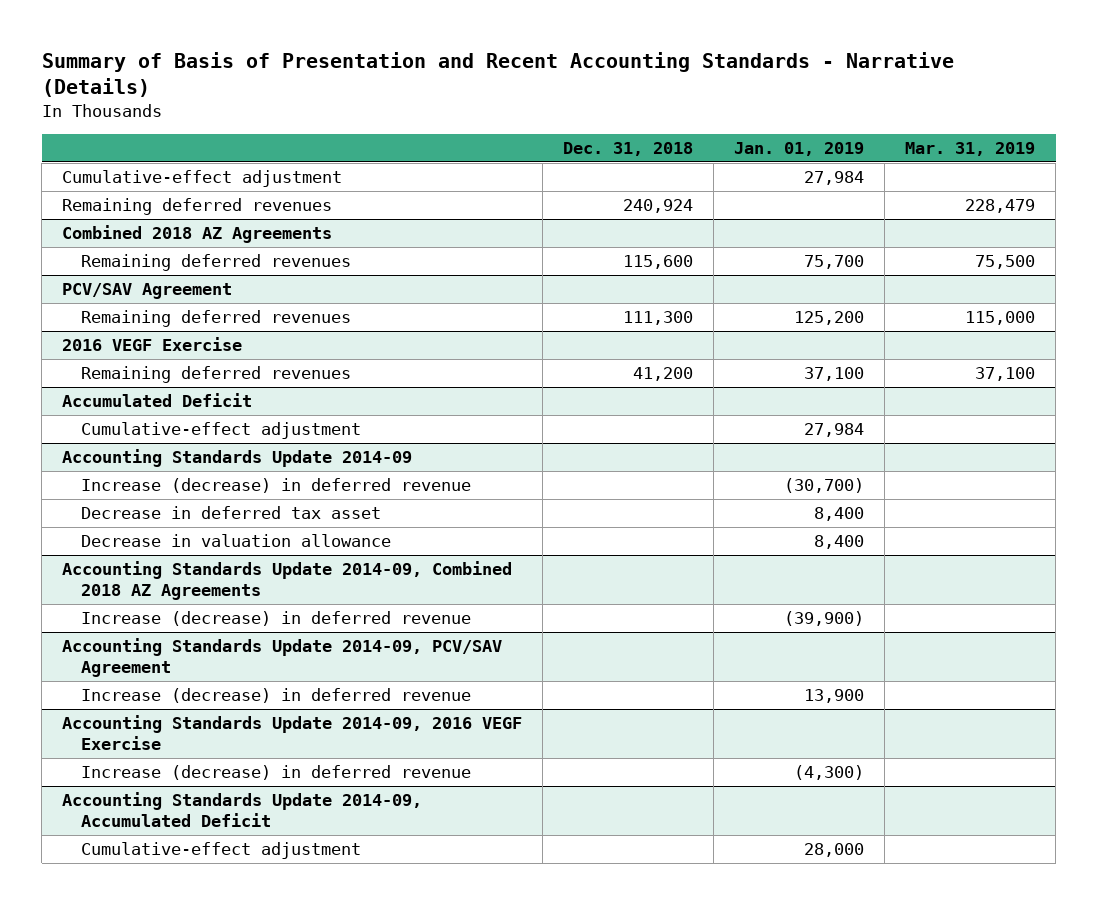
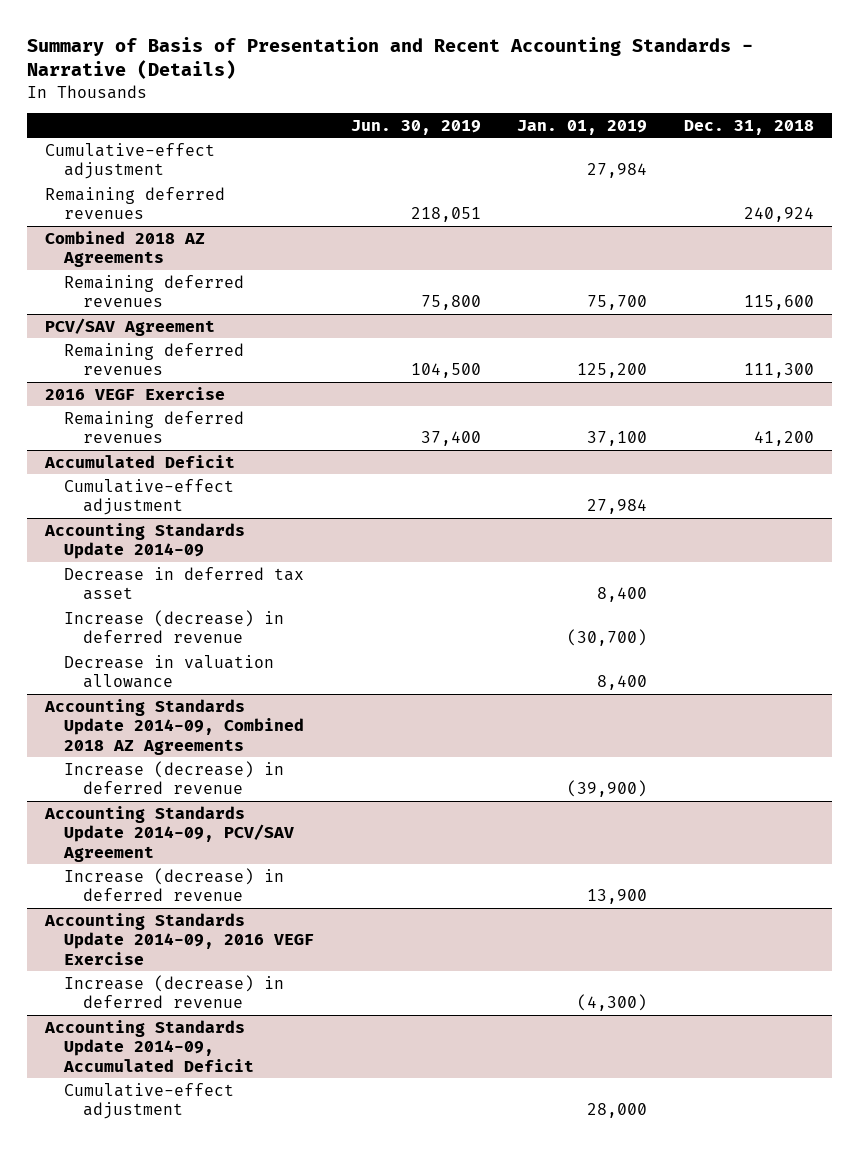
[905,142,1036,157] Mar. 31, 2019 -> none
none -> [350,119,481,135] Jun. 30, 2019
[80,478,471,494] Increase (decrease) in deferred revenue -> [64,609,285,644] Increase (decrease) in deferred revenue

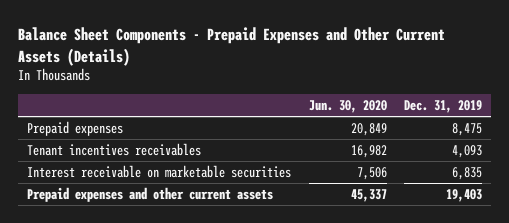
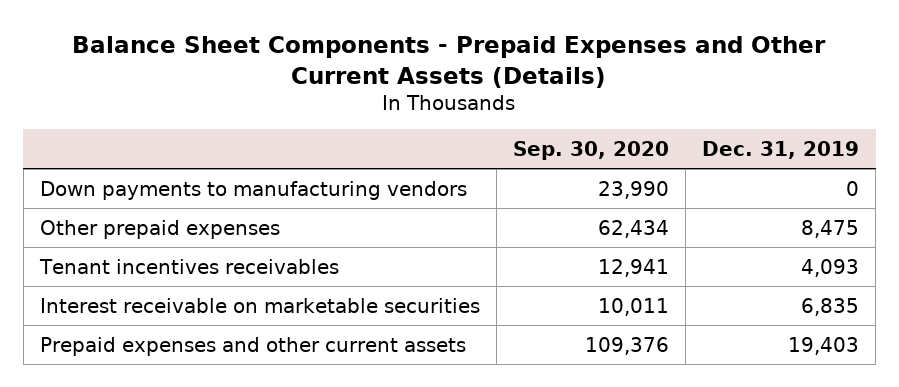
[308,100,387,114] Jun. 30, 2020 -> none
none -> [512,140,669,160] Sep. 30, 2020
none -> [39,180,467,200] Down payments to manufacturing vendors
[27,120,124,136] Prepaid expenses -> [39,219,280,239] Other prepaid expenses

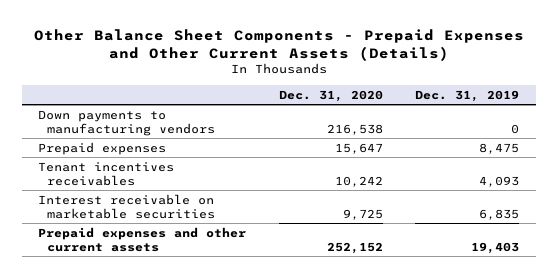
[72,36,827,88] Balance Sheet Components - Prepaid Expenses and Other Current Assets (Details) -> [33,28,524,61] Other Balance Sheet Components - Prepaid Expenses and Other Current Assets (Details)
[512,140,669,160] Sep. 30, 2020 -> none
none -> [278,89,383,102] Dec. 31, 2020
[39,219,280,239] Other prepaid expenses -> [38,141,167,155] Prepaid expenses

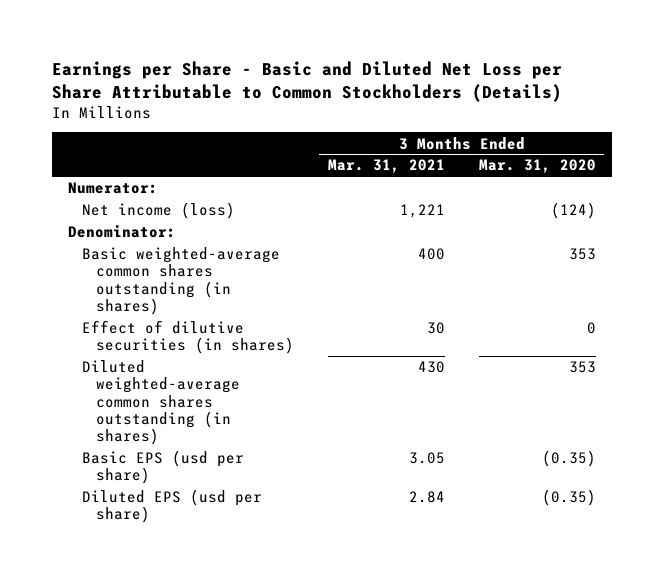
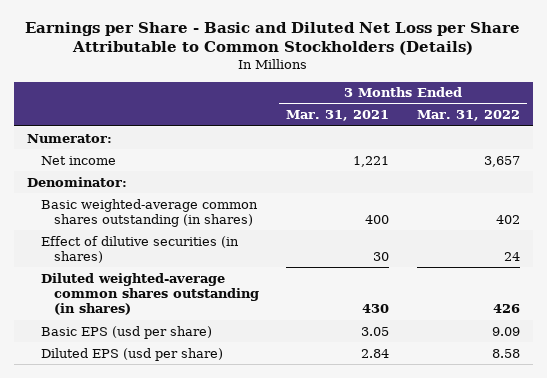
[478,159,596,174] Mar. 31, 2020 -> none
none -> [416,110,520,122] Mar. 31, 2022
[82,202,236,220] Net income (loss) -> [40,155,116,165] Net income

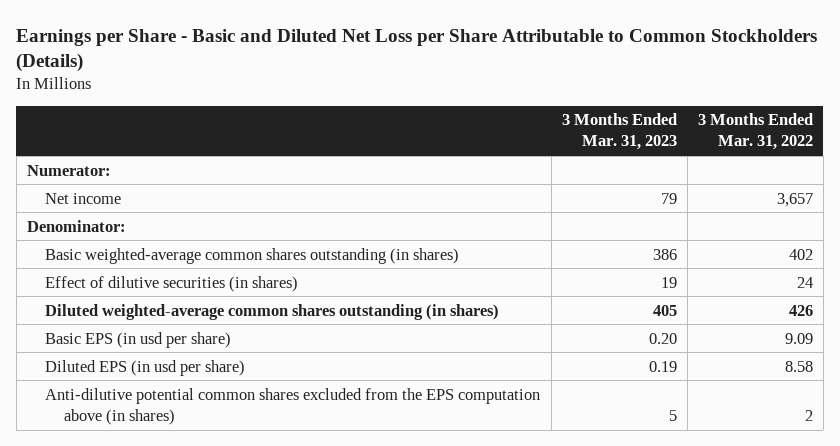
[286,110,390,122] Mar. 31, 2021 -> none
none -> [561,113,677,151] 3 Months Ended Mar. 31, 2023
[40,325,212,339] Basic EPS (usd per share) -> [45,331,232,348] Basic EPS (in usd per share)
[40,347,223,361] Diluted EPS (usd per share) -> [45,359,246,376] Diluted EPS (in usd per share)
none -> [45,387,541,425] Anti-dilutive potential common shares excluded from the EPS computation above (in shares)

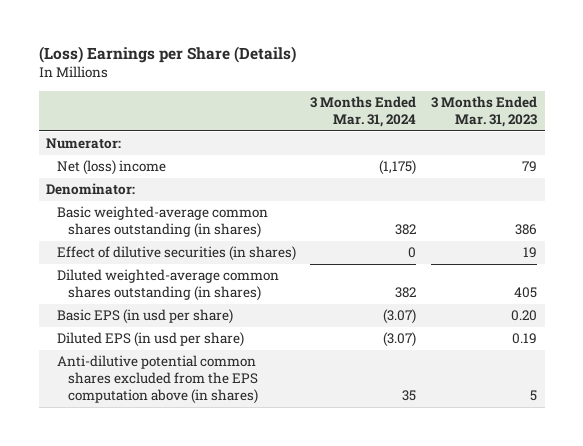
[16,28,818,73] Earnings per Share - Basic and Diluted Net Loss per Share Attributable to Common Stockholders (Details) -> [38,46,296,64] (Loss) Earnings per Share (Details)
[697,113,813,151] 3 Months Ended Mar. 31, 2022 -> none
none -> [310,96,417,127] 3 Months Ended Mar. 31, 2024
[45,192,122,204] Net income -> [56,160,166,176] Net (loss) income

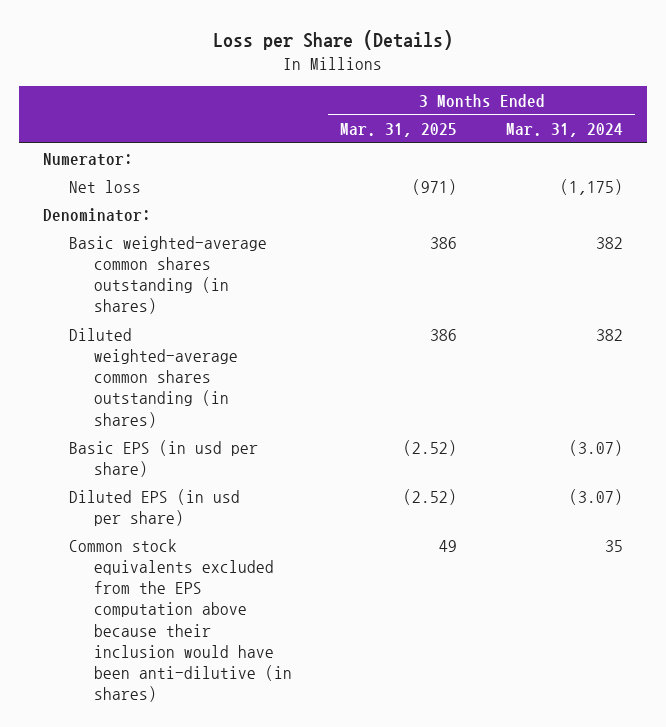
[38,46,296,64] (Loss) Earnings per Share (Details) -> [213,29,454,50] Loss per Share (Details)
[431,96,538,127] 3 Months Ended Mar. 31, 2023 -> none
none -> [340,122,458,137] Mar. 31, 2025
[56,160,166,176] Net (loss) income -> [68,179,141,193] Net loss
[56,246,296,262] Effect of dilutive securities (in shares) -> none
[56,355,258,404] Anti-dilutive potential common shares excluded from the EPS computation above (in shares) -> [68,538,292,703] Common stock equivalents excluded from the EPS computation above because their inclusion would have been anti-dilutive (in shares)

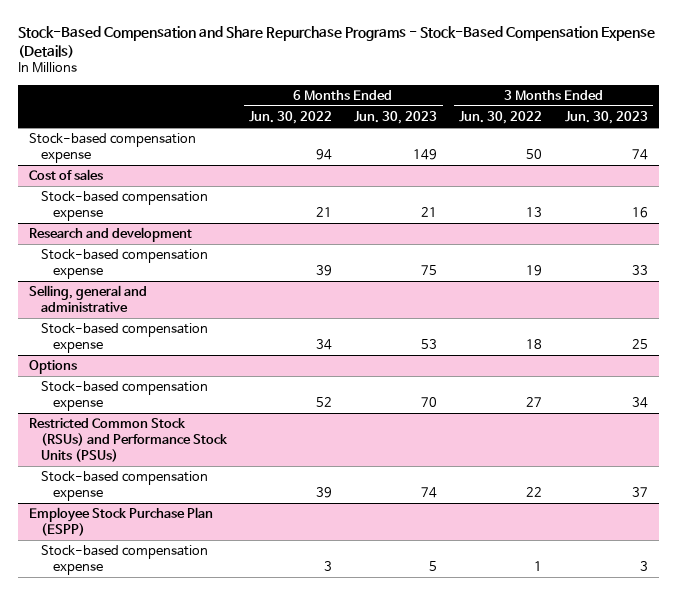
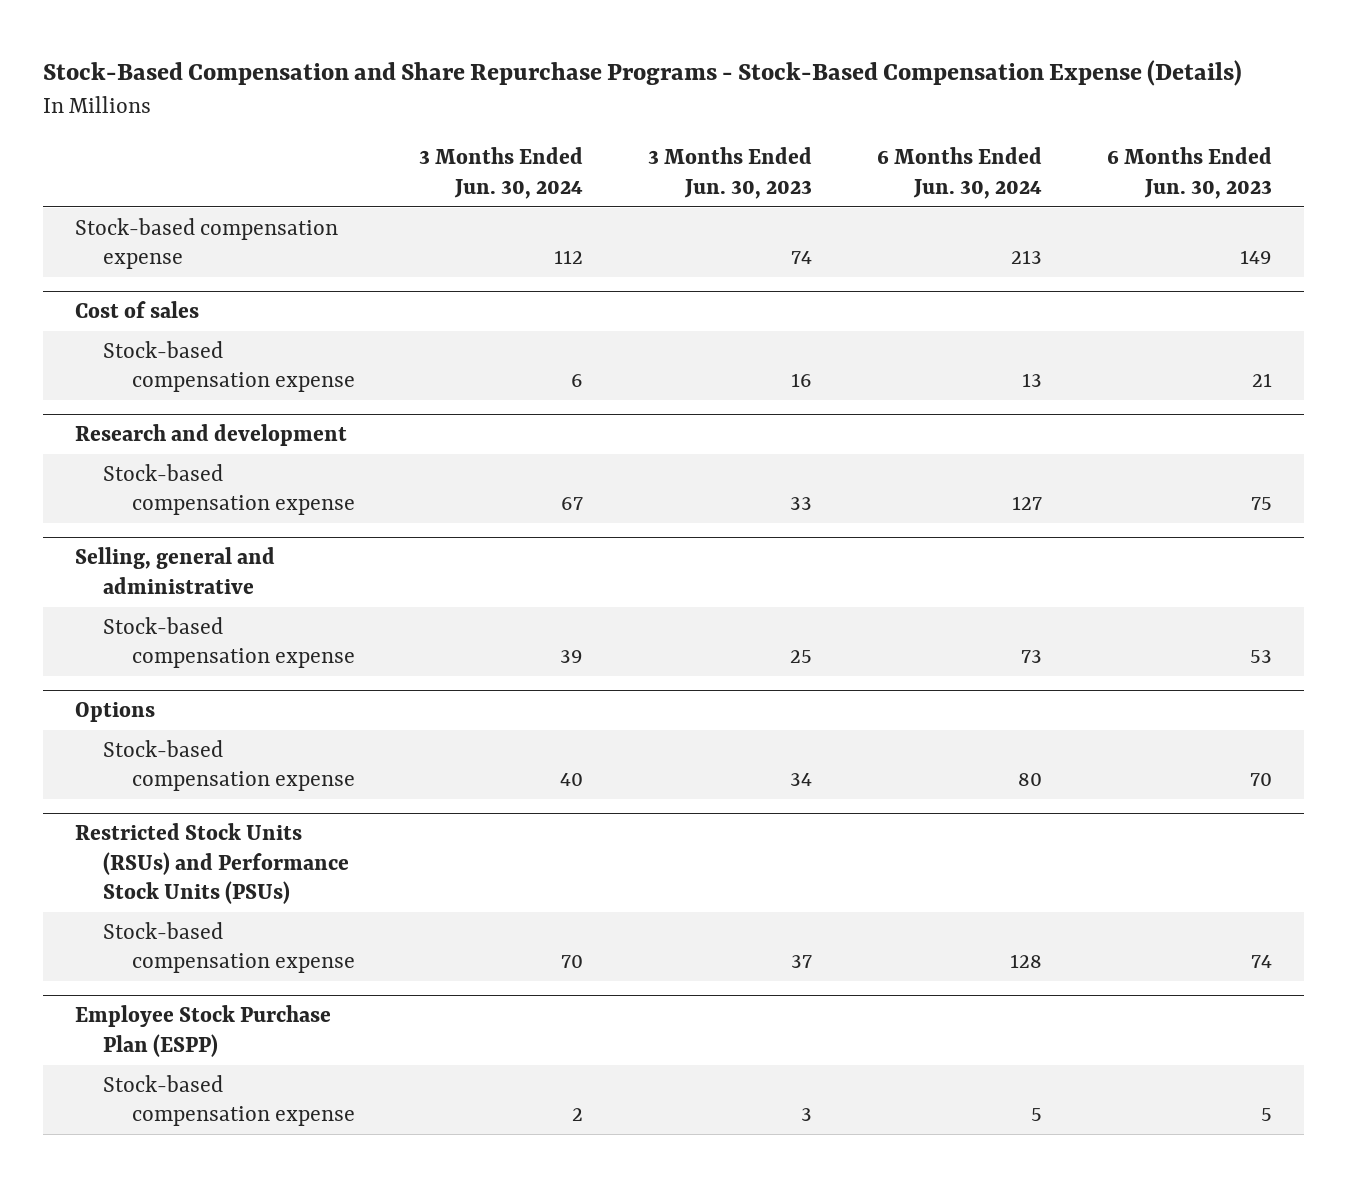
[249,111,333,125] Jun. 30, 2022 -> none
[459,111,543,125] Jun. 30, 2022 -> none
none -> [419,147,584,199] 3 Months Ended Jun. 30, 2024
none -> [876,147,1042,199] 6 Months Ended Jun. 30, 2024
[28,418,228,462] Restricted Common Stock (RSUs) and Performance Stock Units (PSUs) -> [74,823,350,905] Restricted Stock Units (RSUs) and Performance Stock Units (PSUs)

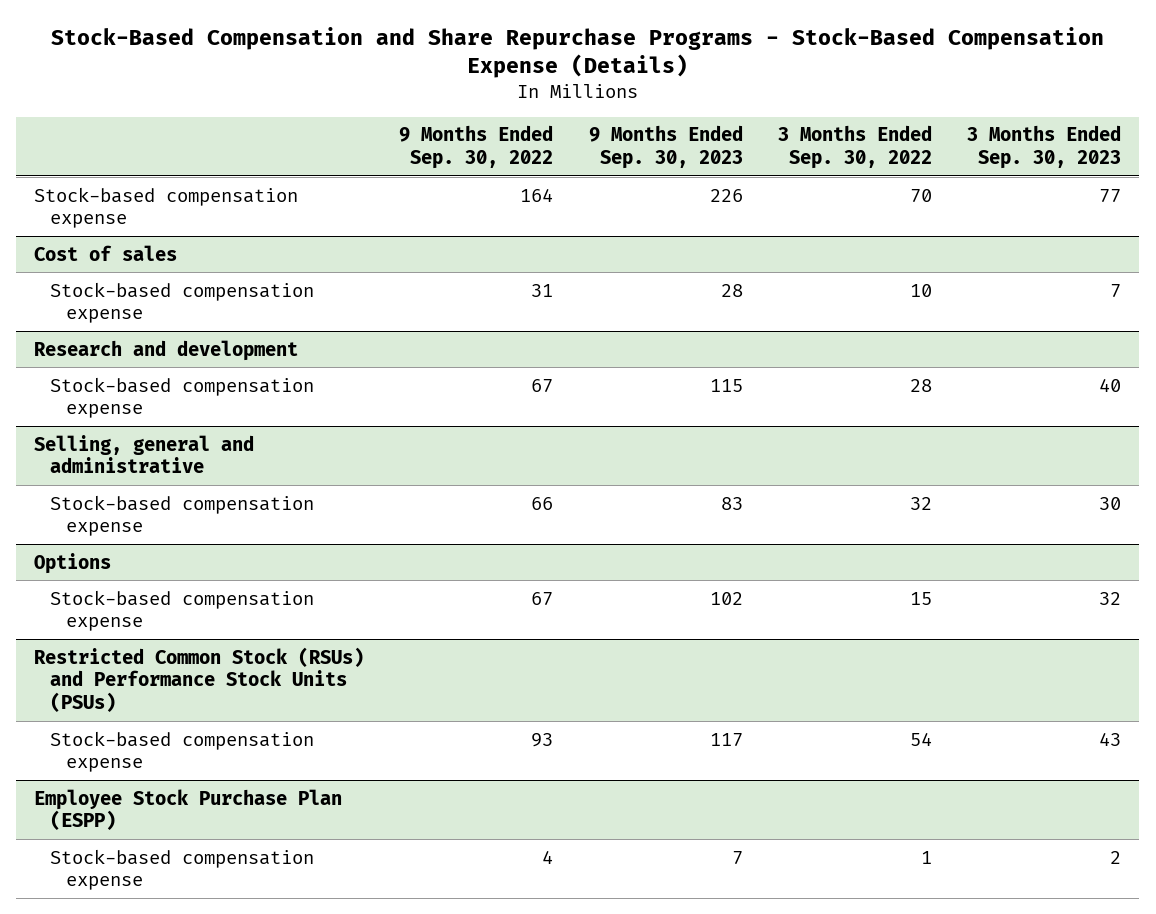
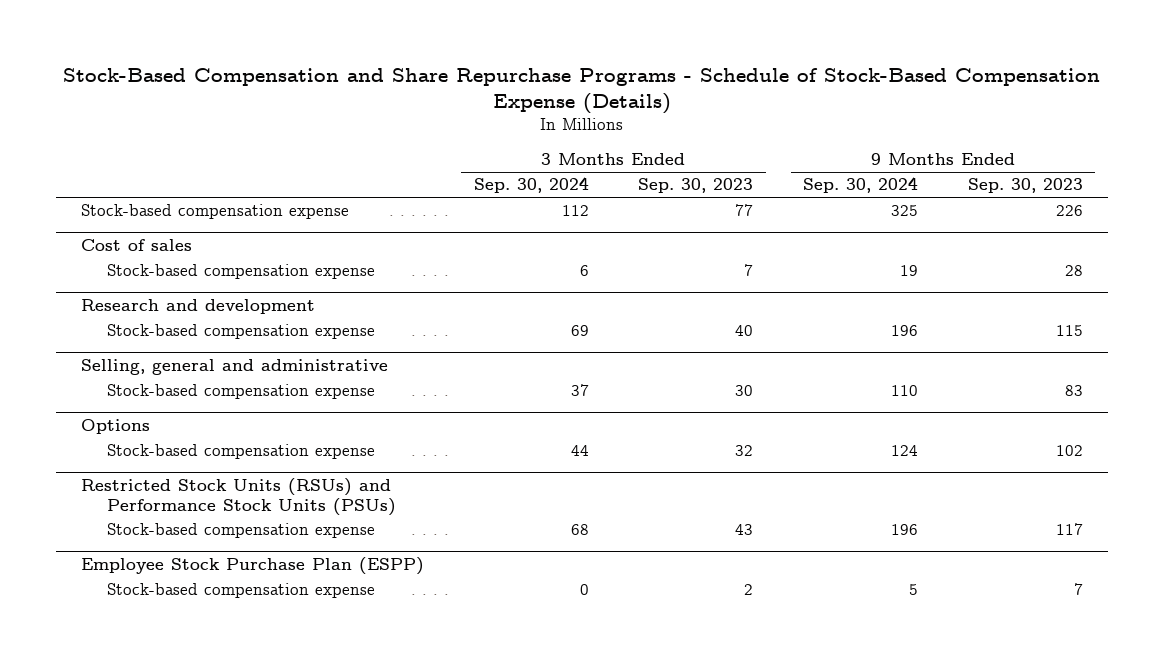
[50,26,1104,79] Stock-Based Compensation and Share Repurchase Programs - Stock-Based Compensation Expense (Details) -> [62,67,1100,114] Stock-Based Compensation and Share Repurchase Programs - Schedule of Stock-Based Compensation Expense (Details)
[399,125,554,170] 9 Months Ended Sep. 30, 2022 -> none
[778,125,933,170] 3 Months Ended Sep. 30, 2022 -> none
none -> [473,177,589,194] Sep. 30, 2024
none -> [803,177,919,194] Sep. 30, 2024
[34,646,365,713] Restricted Common Stock (RSUs) and Performance Stock Units (PSUs) -> [80,478,396,516] Restricted Stock Units (RSUs) and Performance Stock Units (PSUs)

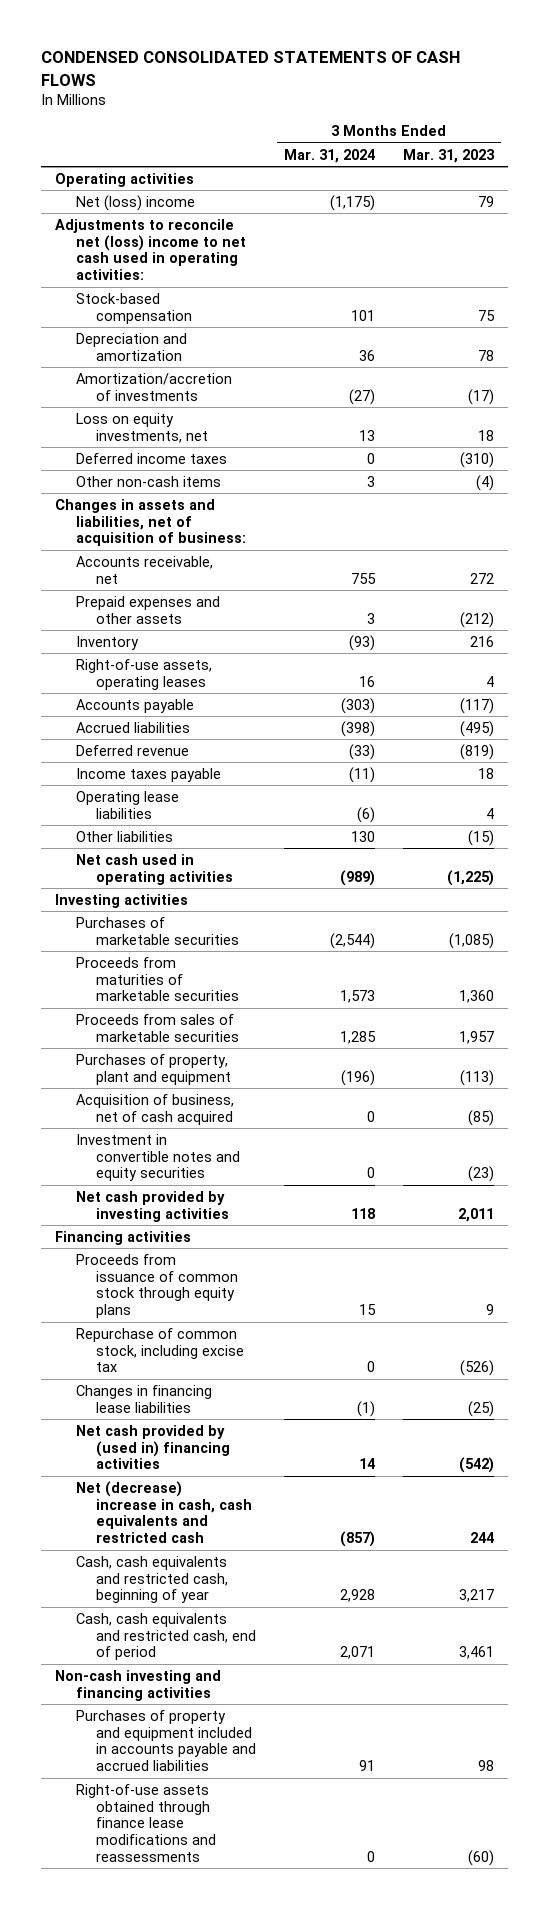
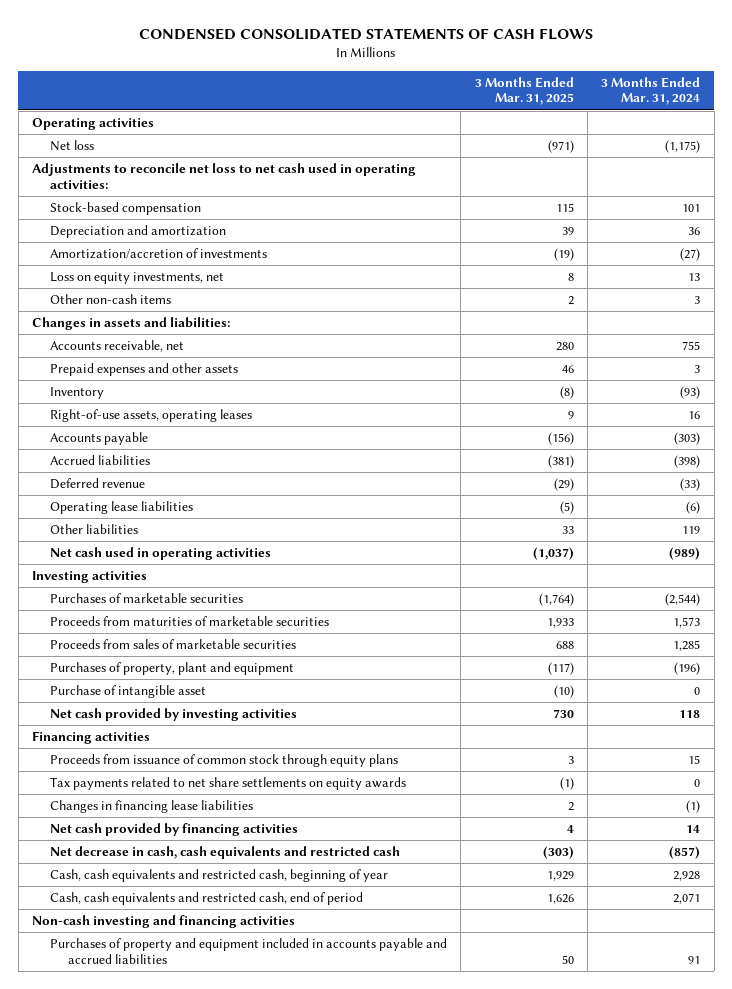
[403,148,496,163] Mar. 31, 2023 -> none
none -> [474,76,574,106] 3 Months Ended Mar. 31, 2025
[75,194,195,211] Net (loss) income -> [49,139,94,151] Net loss
[54,218,246,281] Adjustments to reconcile net (loss) income to net cash used in operating activities: -> [31,162,416,189] Adjustments to reconcile net loss to net cash used in operating activities:
[75,452,227,464] Deferred income taxes -> none
[54,498,246,547] Changes in assets and liabilities, net of acquisition of business: -> [31,316,230,330] Changes in assets and liabilities:
[75,767,221,782] Income taxes payable -> none
[351,830,376,842] 130 -> [682,525,701,534] 119
[75,1093,234,1125] Acquisition of business, net of cash acquired -> none
[75,1133,241,1182] Investment in convertible notes and equity securities -> none
none -> [49,684,206,698] Purchase of intangible asset
[75,1327,245,1373] Repurchase of common stock, including excise tax -> none
none -> [49,776,406,790] Tax payments related to net share settlements on equity awards
[75,1424,231,1470] Net cash provided by (used in) financing activities -> [49,822,298,836] Net cash provided by financing activities
[75,1480,253,1544] Net (decrease) increase in cash, cash equivalents and restricted cash -> [49,845,400,859] Net decrease in cash, cash equivalents and restricted cash
[75,1783,217,1862] Right-of-use assets obtained through finance lease modifications and reassessments -> none

